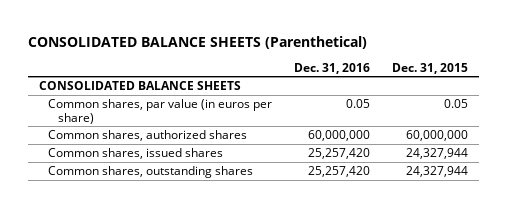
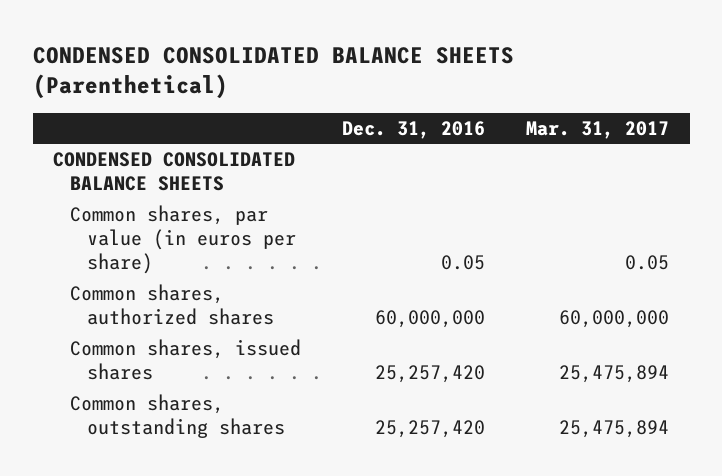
[28,35,368,49] CONSOLIDATED BALANCE SHEETS (Parenthetical) -> [32,46,514,100] CONDENSED CONSOLIDATED BALANCE SHEETS (Parenthetical)
[392,62,469,74] Dec. 31, 2015 -> none
none -> [526,120,670,139] Mar. 31, 2017
[39,81,242,91] CONSOLIDATED BALANCE SHEETS -> [53,152,296,192] CONDENSED CONSOLIDATED BALANCE SHEETS

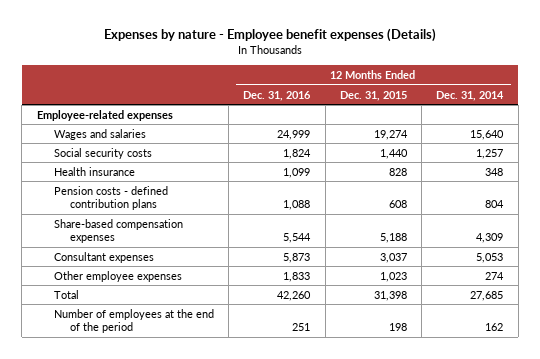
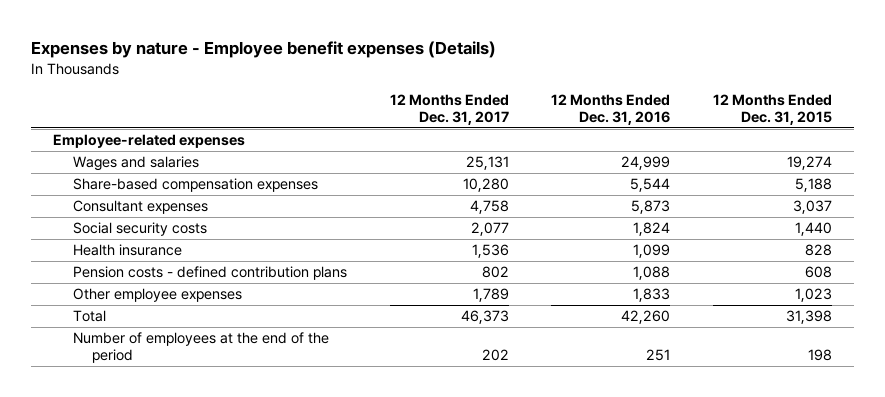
[436,90,505,101] Dec. 31, 2014 -> none
none -> [389,93,509,126] 12 Months Ended Dec. 31, 2017
[53,218,183,244] Share-based compensation expenses -> [72,178,318,193] Share-based compensation expenses
[53,251,154,263] Consultant expenses -> [72,200,208,215] Consultant expenses

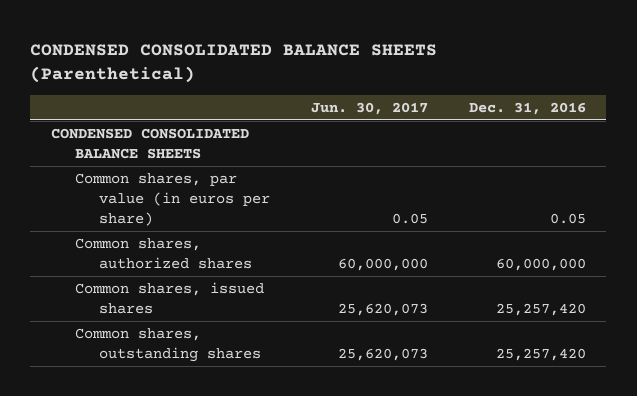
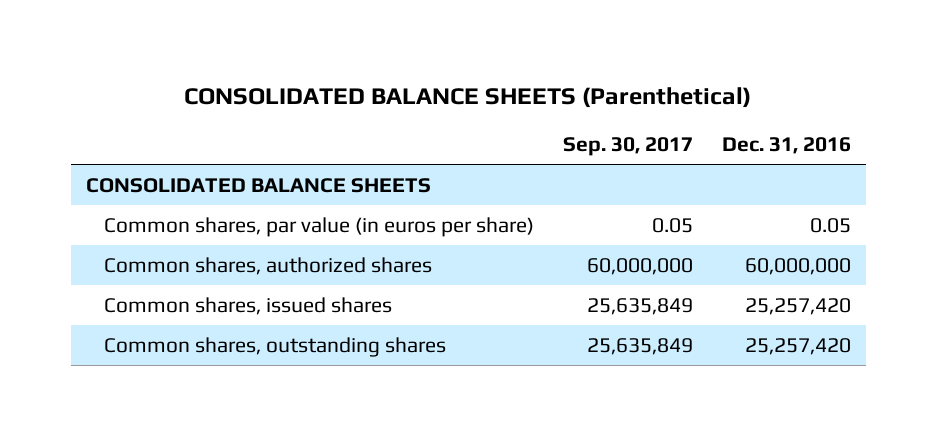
[30,43,438,83] CONDENSED CONSOLIDATED BALANCE SHEETS (Parenthetical) -> [184,86,752,108] CONSOLIDATED BALANCE SHEETS (Parenthetical)
[310,101,428,115] Jun. 30, 2017 -> none
none -> [563,137,694,157] Sep. 30, 2017
[50,128,249,160] CONDENSED CONSOLIDATED BALANCE SHEETS -> [85,177,431,193] CONSOLIDATED BALANCE SHEETS

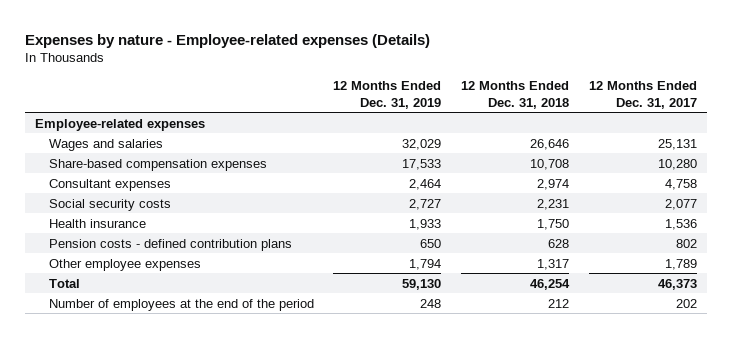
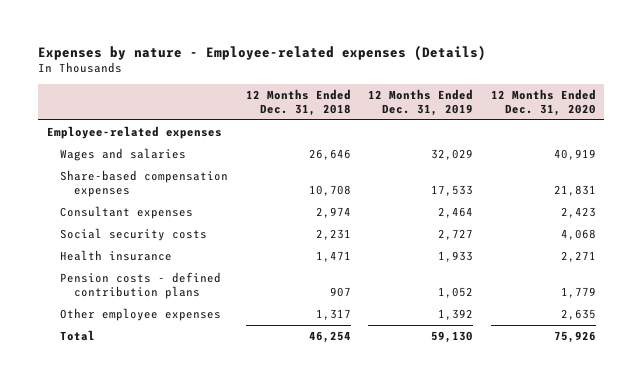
[588,80,697,109] 12 Months Ended Dec. 31, 2017 -> none
none -> [490,88,596,116] 12 Months Ended Dec. 31, 2020
[537,218,570,230] 1,750 -> [315,250,351,262] 1,471
[420,238,442,248] 650 -> [438,287,474,299] 1,052
[548,238,570,248] 628 -> [329,287,351,298] 907
[409,258,442,270] 1,794 -> [438,308,474,320] 1,392
[48,298,314,311] Number of employees at the end of the period -> none

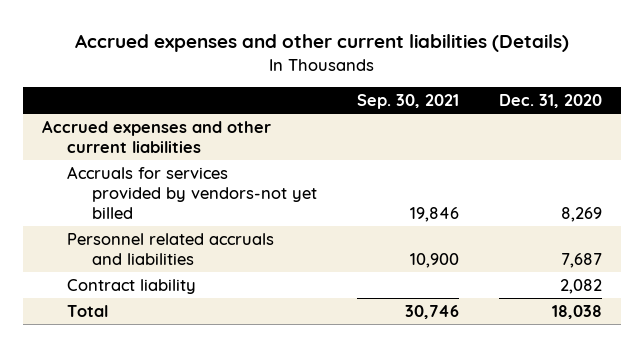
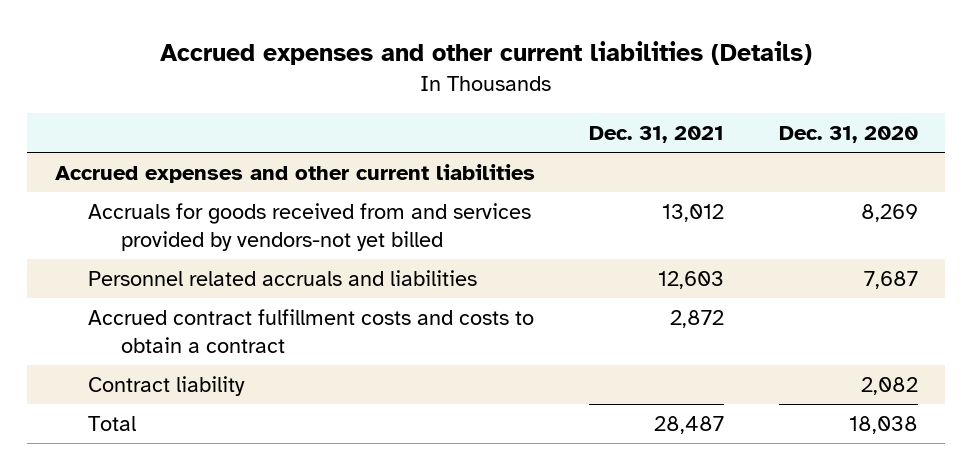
[357,94,460,110] Sep. 30, 2021 -> none
none -> [589,125,725,143] Dec. 31, 2021
[67,165,318,220] Accruals for services provided by vendors-not yet billed -> [87,203,531,251] Accruals for goods received from and services provided by vendors-not yet billed
none -> [87,309,534,353] Accrued contract fulfillment costs and costs to obtain a contract

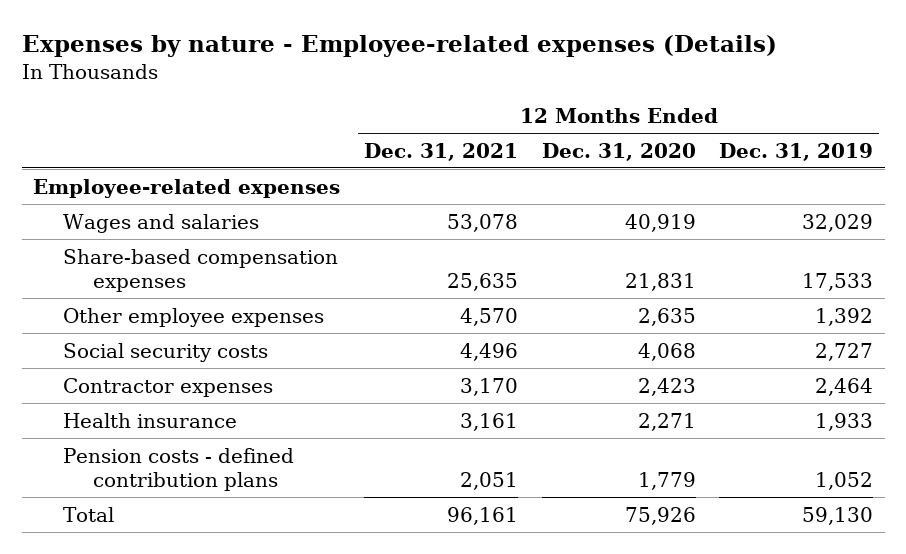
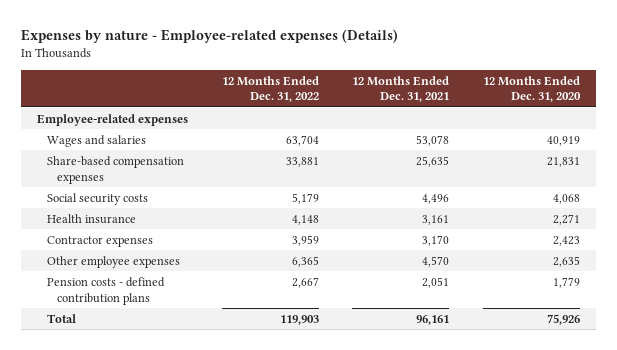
[719,142,874,161] Dec. 31, 2019 -> none
none -> [221,75,319,103] 12 Months Ended Dec. 31, 2022
[63,377,274,397] Contractor expenses -> [47,235,154,247] Contractor expenses
[63,307,325,327] Other employee expenses -> [47,255,181,268] Other employee expenses

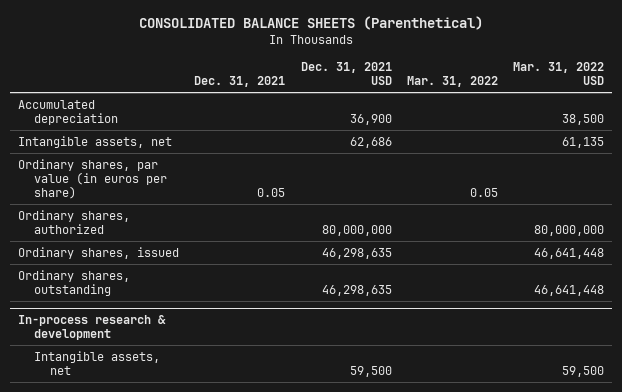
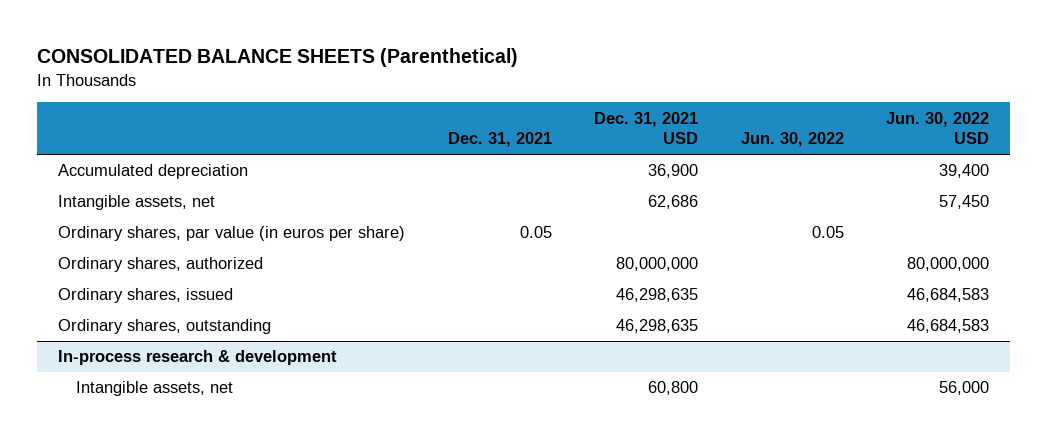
[407,76,499,88] Mar. 31, 2022 -> none
[513,61,605,86] Mar. 31, 2022 USD -> none
none -> [740,132,844,148] Jun. 30, 2022
none -> [885,111,989,145] Jun. 30, 2022 USD
[349,365,392,377] 59,500 -> [648,381,699,396] 60,800

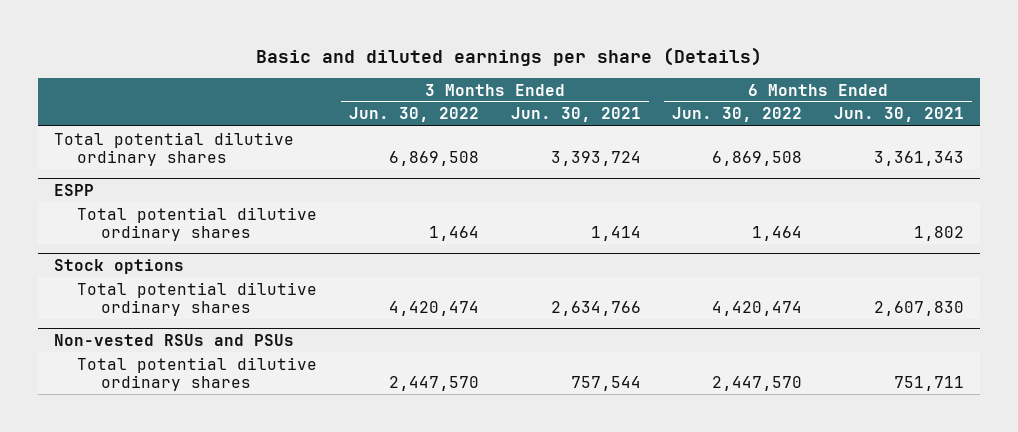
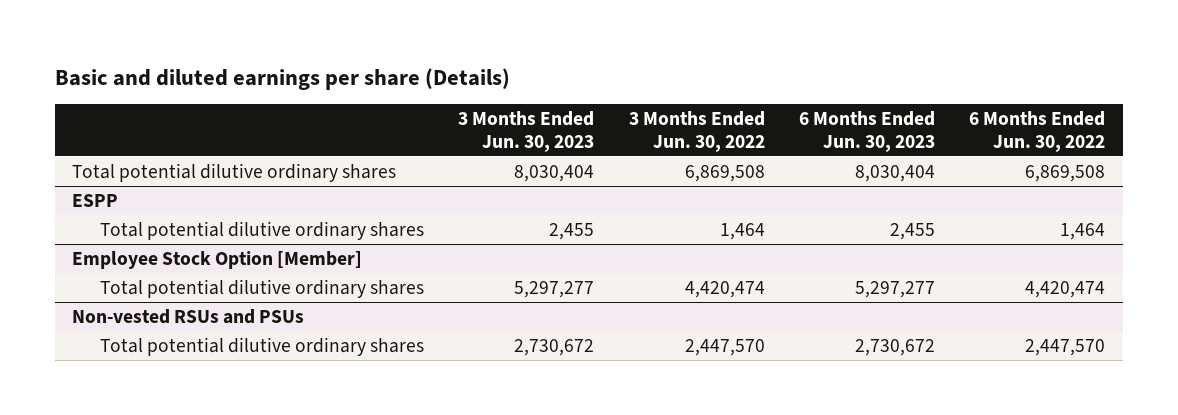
[510,107,641,123] Jun. 30, 2021 -> none
[833,107,964,123] Jun. 30, 2021 -> none
none -> [458,111,595,152] 3 Months Ended Jun. 30, 2023
none -> [799,111,936,152] 6 Months Ended Jun. 30, 2023
[54,258,185,274] Stock options -> [72,250,363,269] Employee Stock Option [Member]

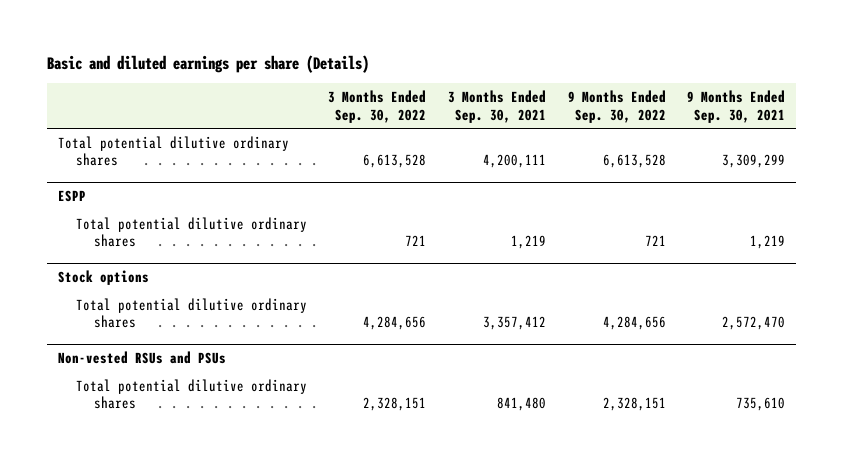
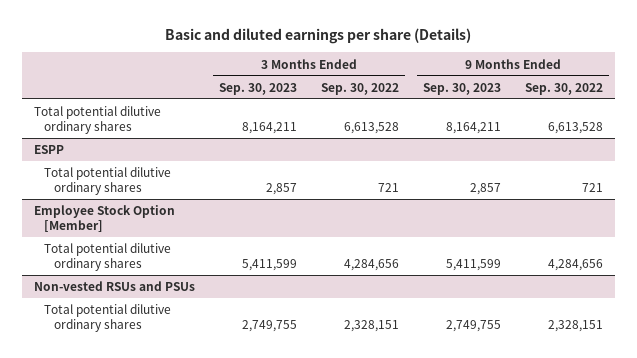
[448,90,547,123] 3 Months Ended Sep. 30, 2021 -> none
[687,90,786,123] 9 Months Ended Sep. 30, 2021 -> none
none -> [218,82,297,95] Sep. 30, 2023
none -> [422,82,501,95] Sep. 30, 2023
[57,270,149,286] Stock options -> [33,205,175,233] Employee Stock Option [Member]

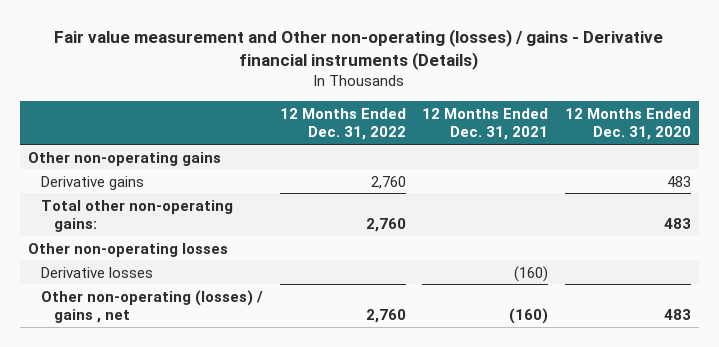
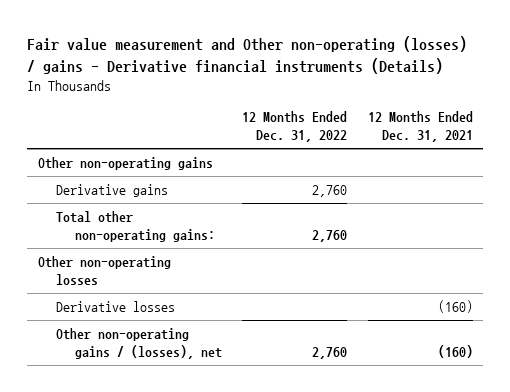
[564,107,691,141] 12 Months Ended Dec. 31, 2020 -> none
[40,289,263,324] Other non-operating (losses) / gains , net -> [56,327,222,359] Other non-operating gains / (losses), net

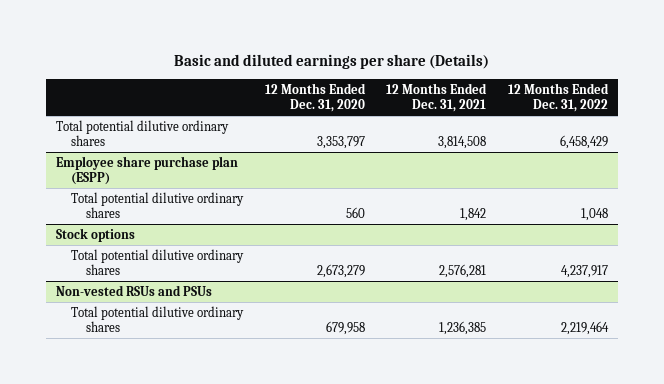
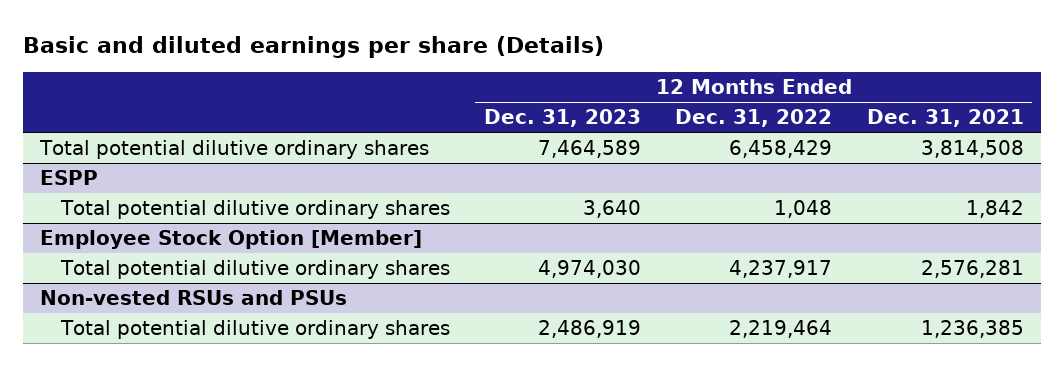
[264,83,366,113] 12 Months Ended Dec. 31, 2020 -> none
none -> [483,109,641,128] Dec. 31, 2023
[56,156,239,186] Employee share purchase plan (ESPP) -> [40,170,99,186] ESPP
[56,228,136,243] Stock options -> [40,230,423,250] Employee Stock Option [Member]

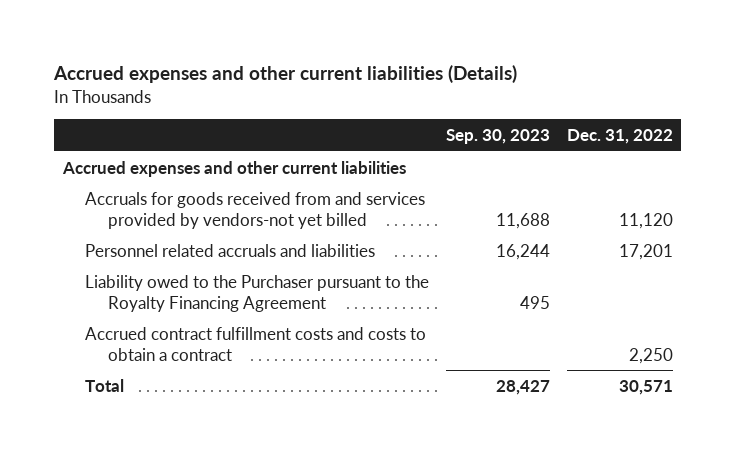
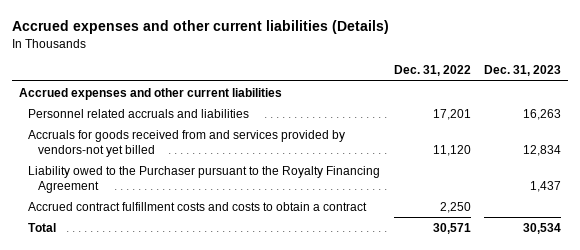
[445,128,550,144] Sep. 30, 2023 -> none
none -> [484,65,562,77] Dec. 31, 2023
[85,191,426,229] Accruals for goods received from and services provided by vendors-not yet billed -> [28,129,346,158] Accruals for goods received from and services provided by vendors-not yet billed

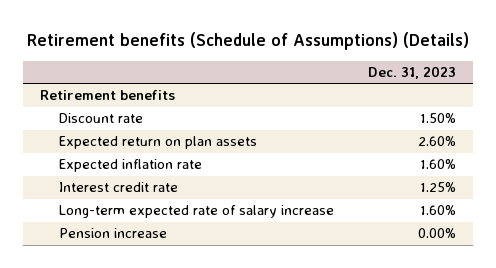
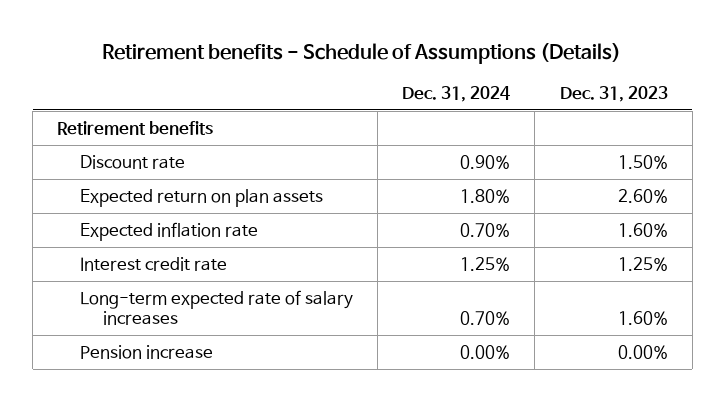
[26,31,469,50] Retirement benefits (Schedule of Assumptions) (Details) -> [102,42,622,64] Retirement benefits - Schedule of Assumptions (Details)
none -> [402,85,511,102] Dec. 31, 2024
[58,205,334,219] Long-term expected rate of salary increase -> [79,289,353,326] Long-term expected rate of salary increases

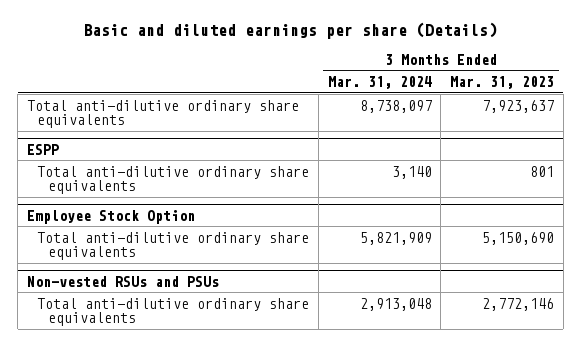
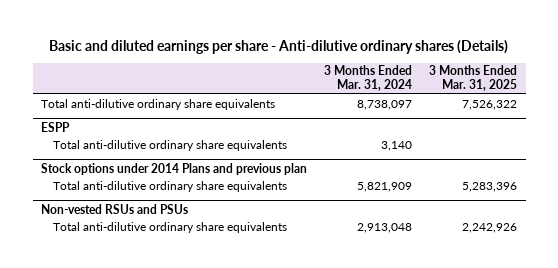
[83,22,498,40] Basic and diluted earnings per share (Details) -> [49,39,509,54] Basic and diluted earnings per share - Anti-dilutive ordinary shares (Details)
[450,75,555,89] Mar. 31, 2023 -> none
none -> [429,65,518,92] 3 Months Ended Mar. 31, 2025
[26,209,195,224] Employee Stock Option -> [41,162,308,175] Stock options under 2014 Plans and previous plan

